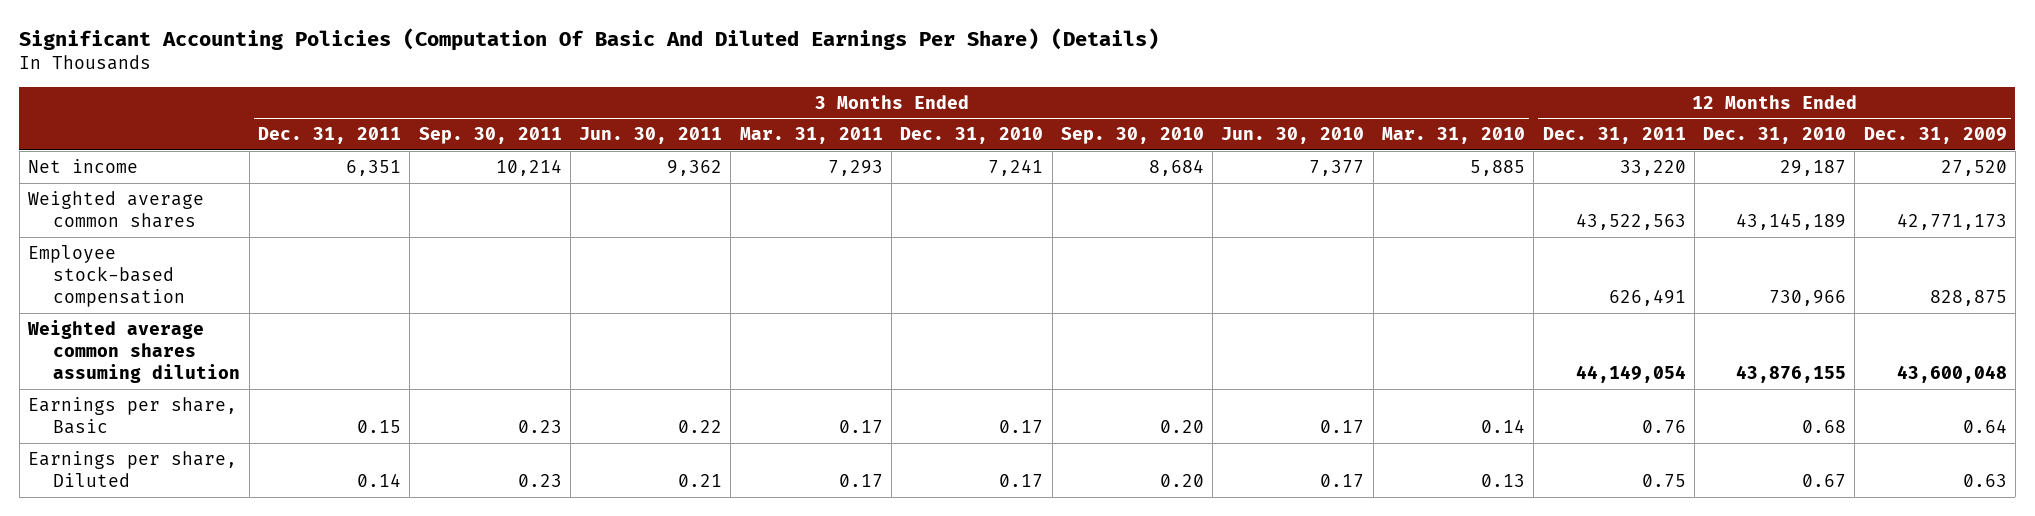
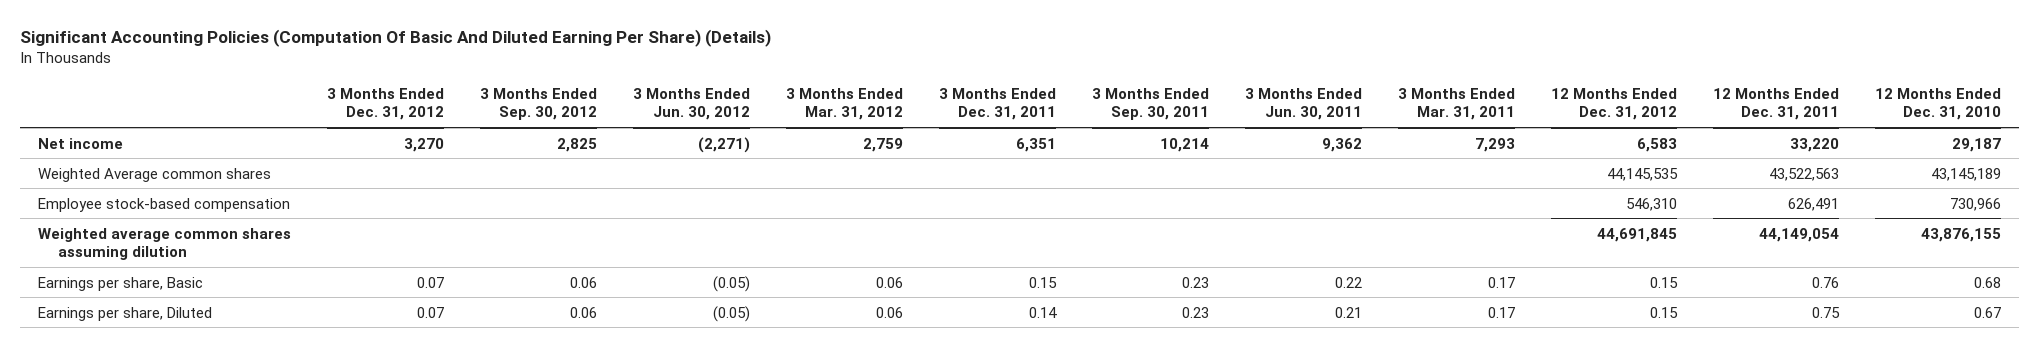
[19,28,1160,52] Significant Accounting Policies (Computation Of Basic And Diluted Earnings Per Share) (Details) -> [19,28,771,47] Significant Accounting Policies (Computation Of Basic And Diluted Earning Per Share) (Details)
[900,127,1044,145] Dec. 31, 2010 -> none
[1060,127,1204,145] Sep. 30, 2010 -> none
[1221,127,1365,145] Jun. 30, 2010 -> none
[1382,127,1526,145] Mar. 31, 2010 -> none
[1863,127,2007,145] Dec. 31, 2009 -> none
none -> [326,87,444,121] 3 Months Ended Dec. 31, 2012
none -> [479,87,597,121] 3 Months Ended Sep. 30, 2012
none -> [632,87,750,121] 3 Months Ended Jun. 30, 2012
none -> [785,87,903,121] 3 Months Ended Mar. 31, 2012
none -> [1550,87,1677,121] 12 Months Ended Dec. 31, 2012
[28,190,205,228] Weighted average common shares -> [37,167,271,182] Weighted Average common shares

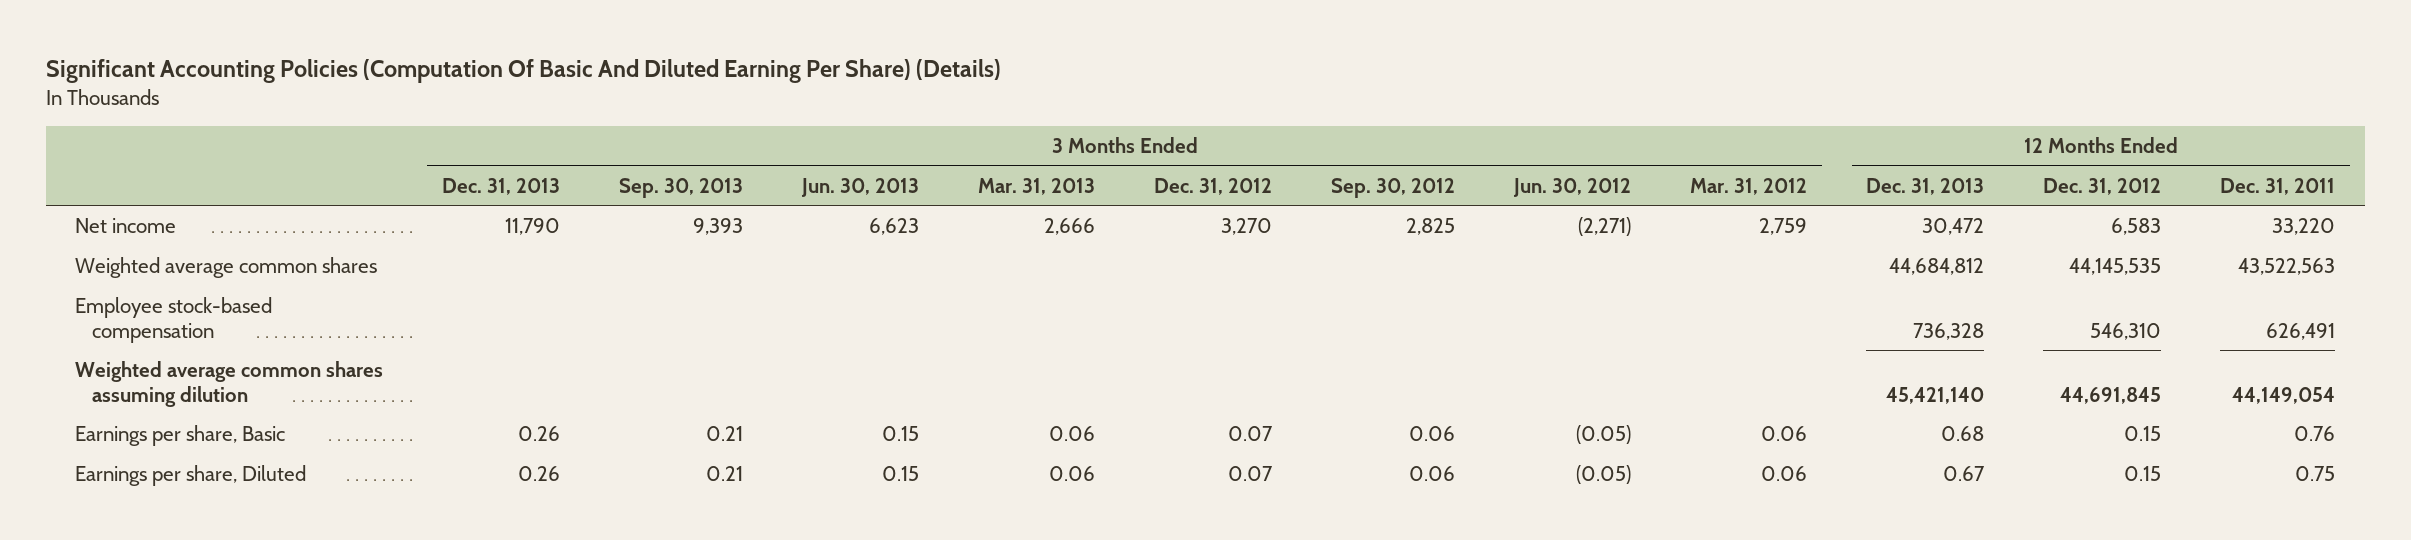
[938,87,1056,121] 3 Months Ended Dec. 31, 2011 -> none
[1091,87,1209,121] 3 Months Ended Sep. 30, 2011 -> none
[1244,87,1362,121] 3 Months Ended Jun. 30, 2011 -> none
[1397,87,1515,121] 3 Months Ended Mar. 31, 2011 -> none
[1874,87,2001,121] 12 Months Ended Dec. 31, 2010 -> none
none -> [442,177,561,195] Dec. 31, 2013
none -> [619,177,744,198] Sep. 30, 2013
none -> [801,177,920,197] Jun. 30, 2013
none -> [978,177,1096,195] Mar. 31, 2013
none -> [1866,177,1985,195] Dec. 31, 2013
[37,167,271,182] Weighted Average common shares -> [75,257,378,279] Weighted average common shares

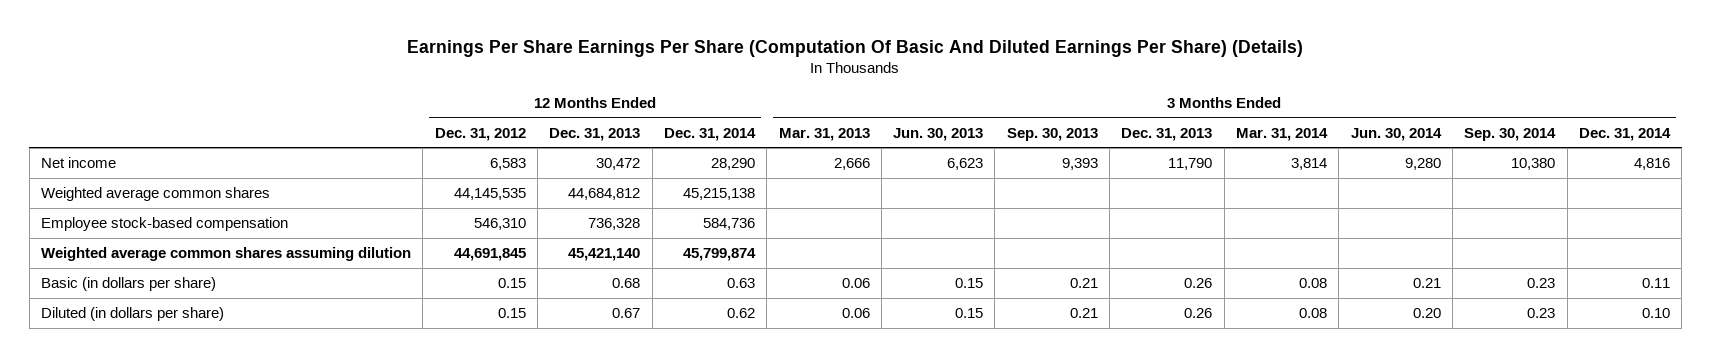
[45,59,1001,84] Significant Accounting Policies (Computation Of Basic And Diluted Earning Per Share) (Details) -> [407,39,1304,57] Earnings Per Share Earnings Per Share (Computation Of Basic And Diluted Earnings Per Share) (Details)
[1154,177,1273,195] Dec. 31, 2012 -> none
[1331,177,1456,198] Sep. 30, 2012 -> none
[1513,177,1632,197] Jun. 30, 2012 -> none
[1690,177,1808,195] Mar. 31, 2012 -> none
[2220,177,2336,195] Dec. 31, 2011 -> none
none -> [663,127,756,141] Dec. 31, 2014
none -> [1235,127,1328,141] Mar. 31, 2014
none -> [1350,127,1442,141] Jun. 30, 2014
none -> [1464,127,1557,141] Sep. 30, 2014
none -> [1578,127,1671,141] Dec. 31, 2014
[75,425,286,447] Earnings per share, Basic -> [41,277,217,292] Basic (in dollars per share)
[75,465,307,487] Earnings per share, Diluted -> [41,307,225,322] Diluted (in dollars per share)

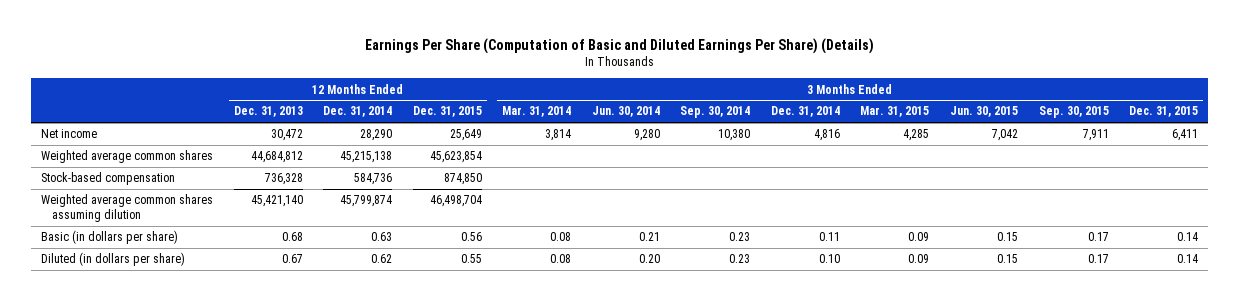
[407,39,1304,57] Earnings Per Share Earnings Per Share (Computation Of Basic And Diluted Earnings Per Share) (Details) -> [364,37,874,54] Earnings Per Share (Computation of Basic and Diluted Earnings Per Share) (Details)
[434,127,526,141] Dec. 31, 2012 -> none
[778,127,870,141] Mar. 31, 2013 -> none
[893,127,984,141] Jun. 30, 2013 -> none
[1006,127,1098,141] Sep. 30, 2013 -> none
[1121,127,1213,141] Dec. 31, 2013 -> none
none -> [412,106,482,118] Dec. 31, 2015
none -> [860,106,930,118] Mar. 31, 2015
none -> [950,106,1019,118] Jun. 30, 2015
none -> [1038,106,1109,119] Sep. 30, 2015
none -> [1129,106,1199,118] Dec. 31, 2015
[41,217,289,232] Employee stock-based compensation -> [41,172,176,186] Stock-based compensation

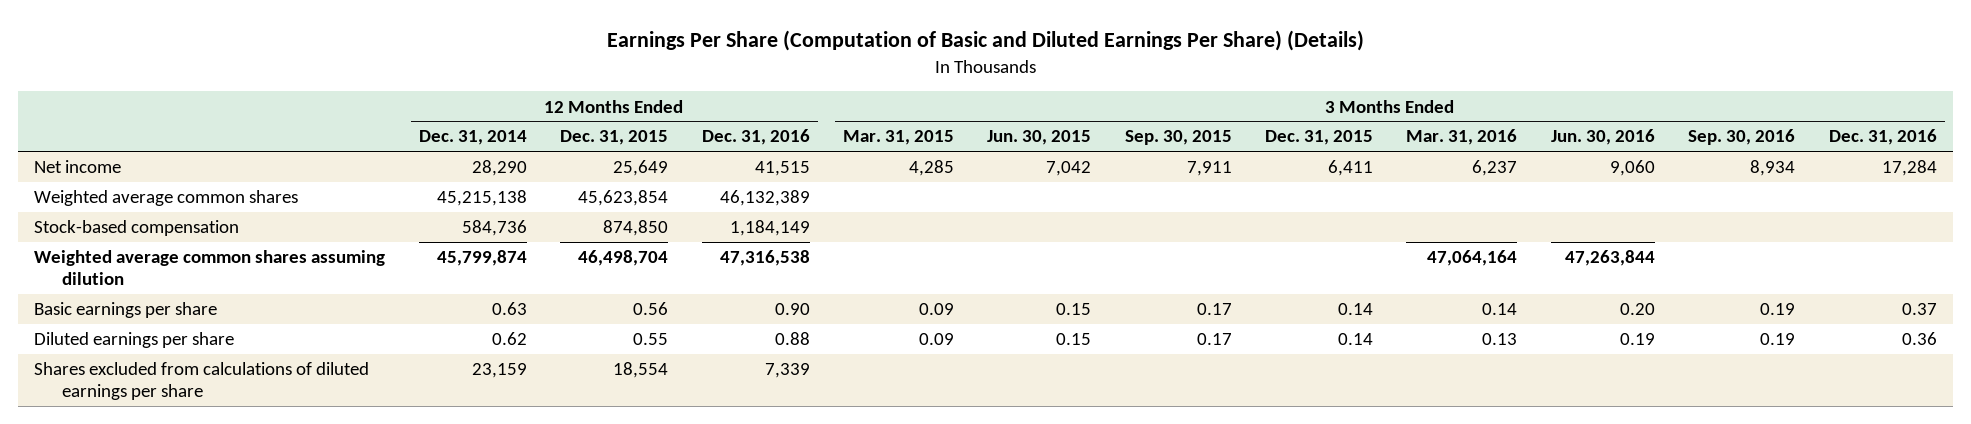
[233,106,303,118] Dec. 31, 2013 -> none
[502,106,572,118] Mar. 31, 2014 -> none
[591,106,660,118] Jun. 30, 2014 -> none
[680,106,751,119] Sep. 30, 2014 -> none
[770,106,840,118] Dec. 31, 2014 -> none
none -> [701,129,810,146] Dec. 31, 2016
none -> [1406,129,1518,146] Mar. 31, 2016
none -> [1550,129,1655,146] Jun. 30, 2016
none -> [1688,129,1796,146] Sep. 30, 2016
none -> [1828,129,1937,146] Dec. 31, 2016
[41,230,179,245] Basic (in dollars per share) -> [34,302,218,319] Basic earnings per share
[41,252,186,267] Diluted (in dollars per share) -> [34,332,235,349] Diluted earnings per share
none -> [34,362,370,401] Shares excluded from calculations of diluted earnings per share

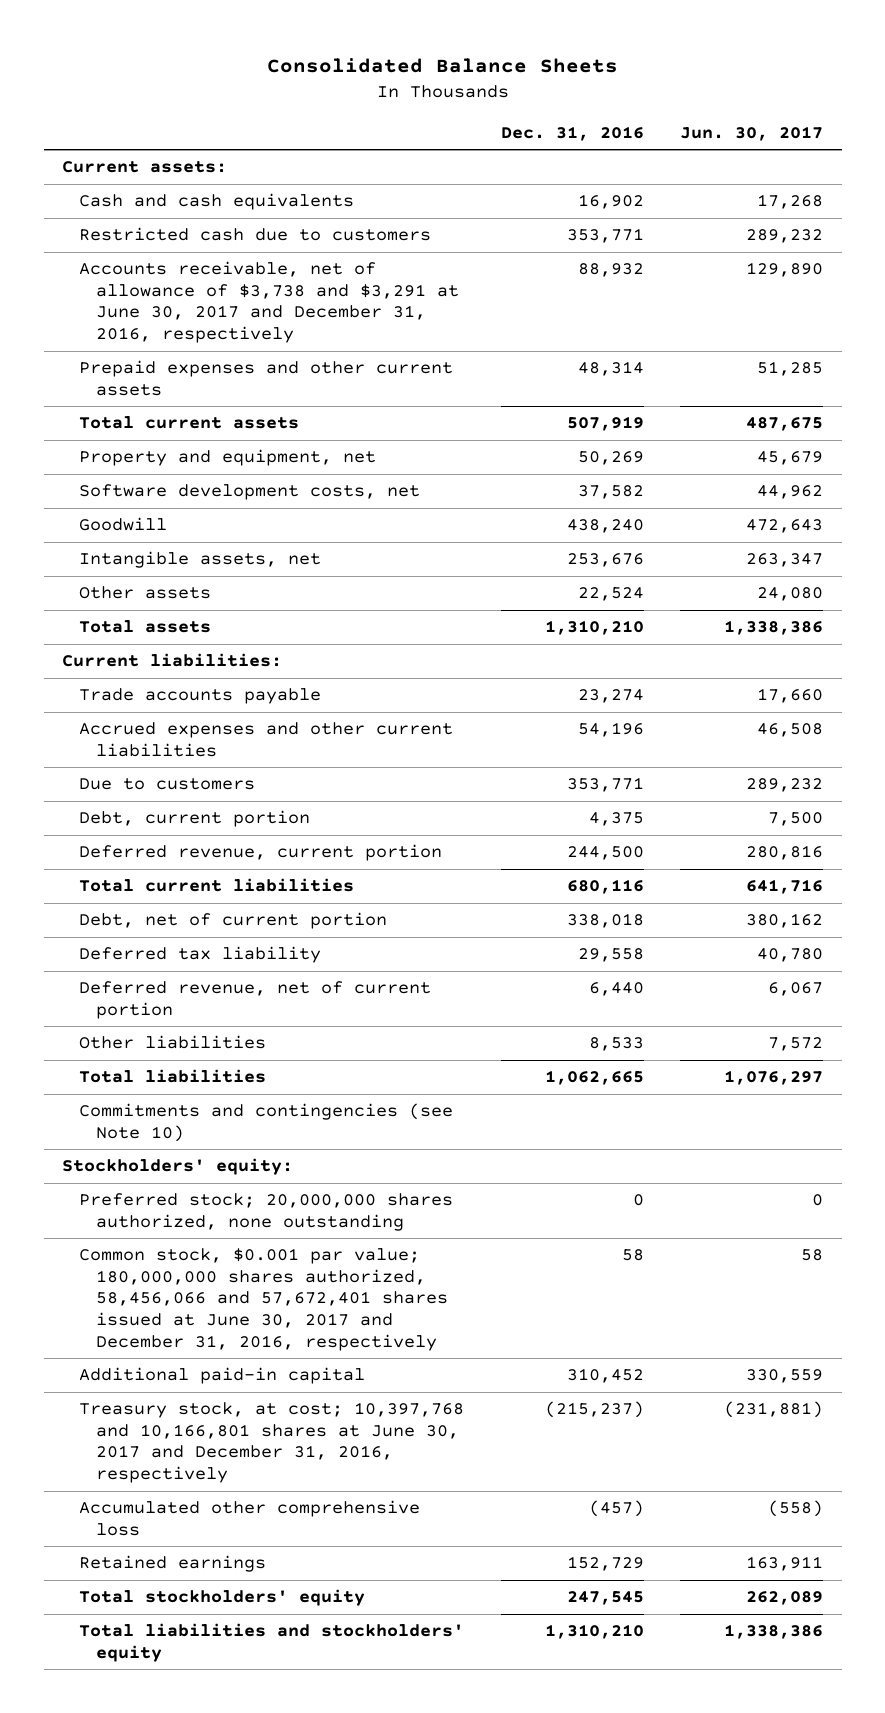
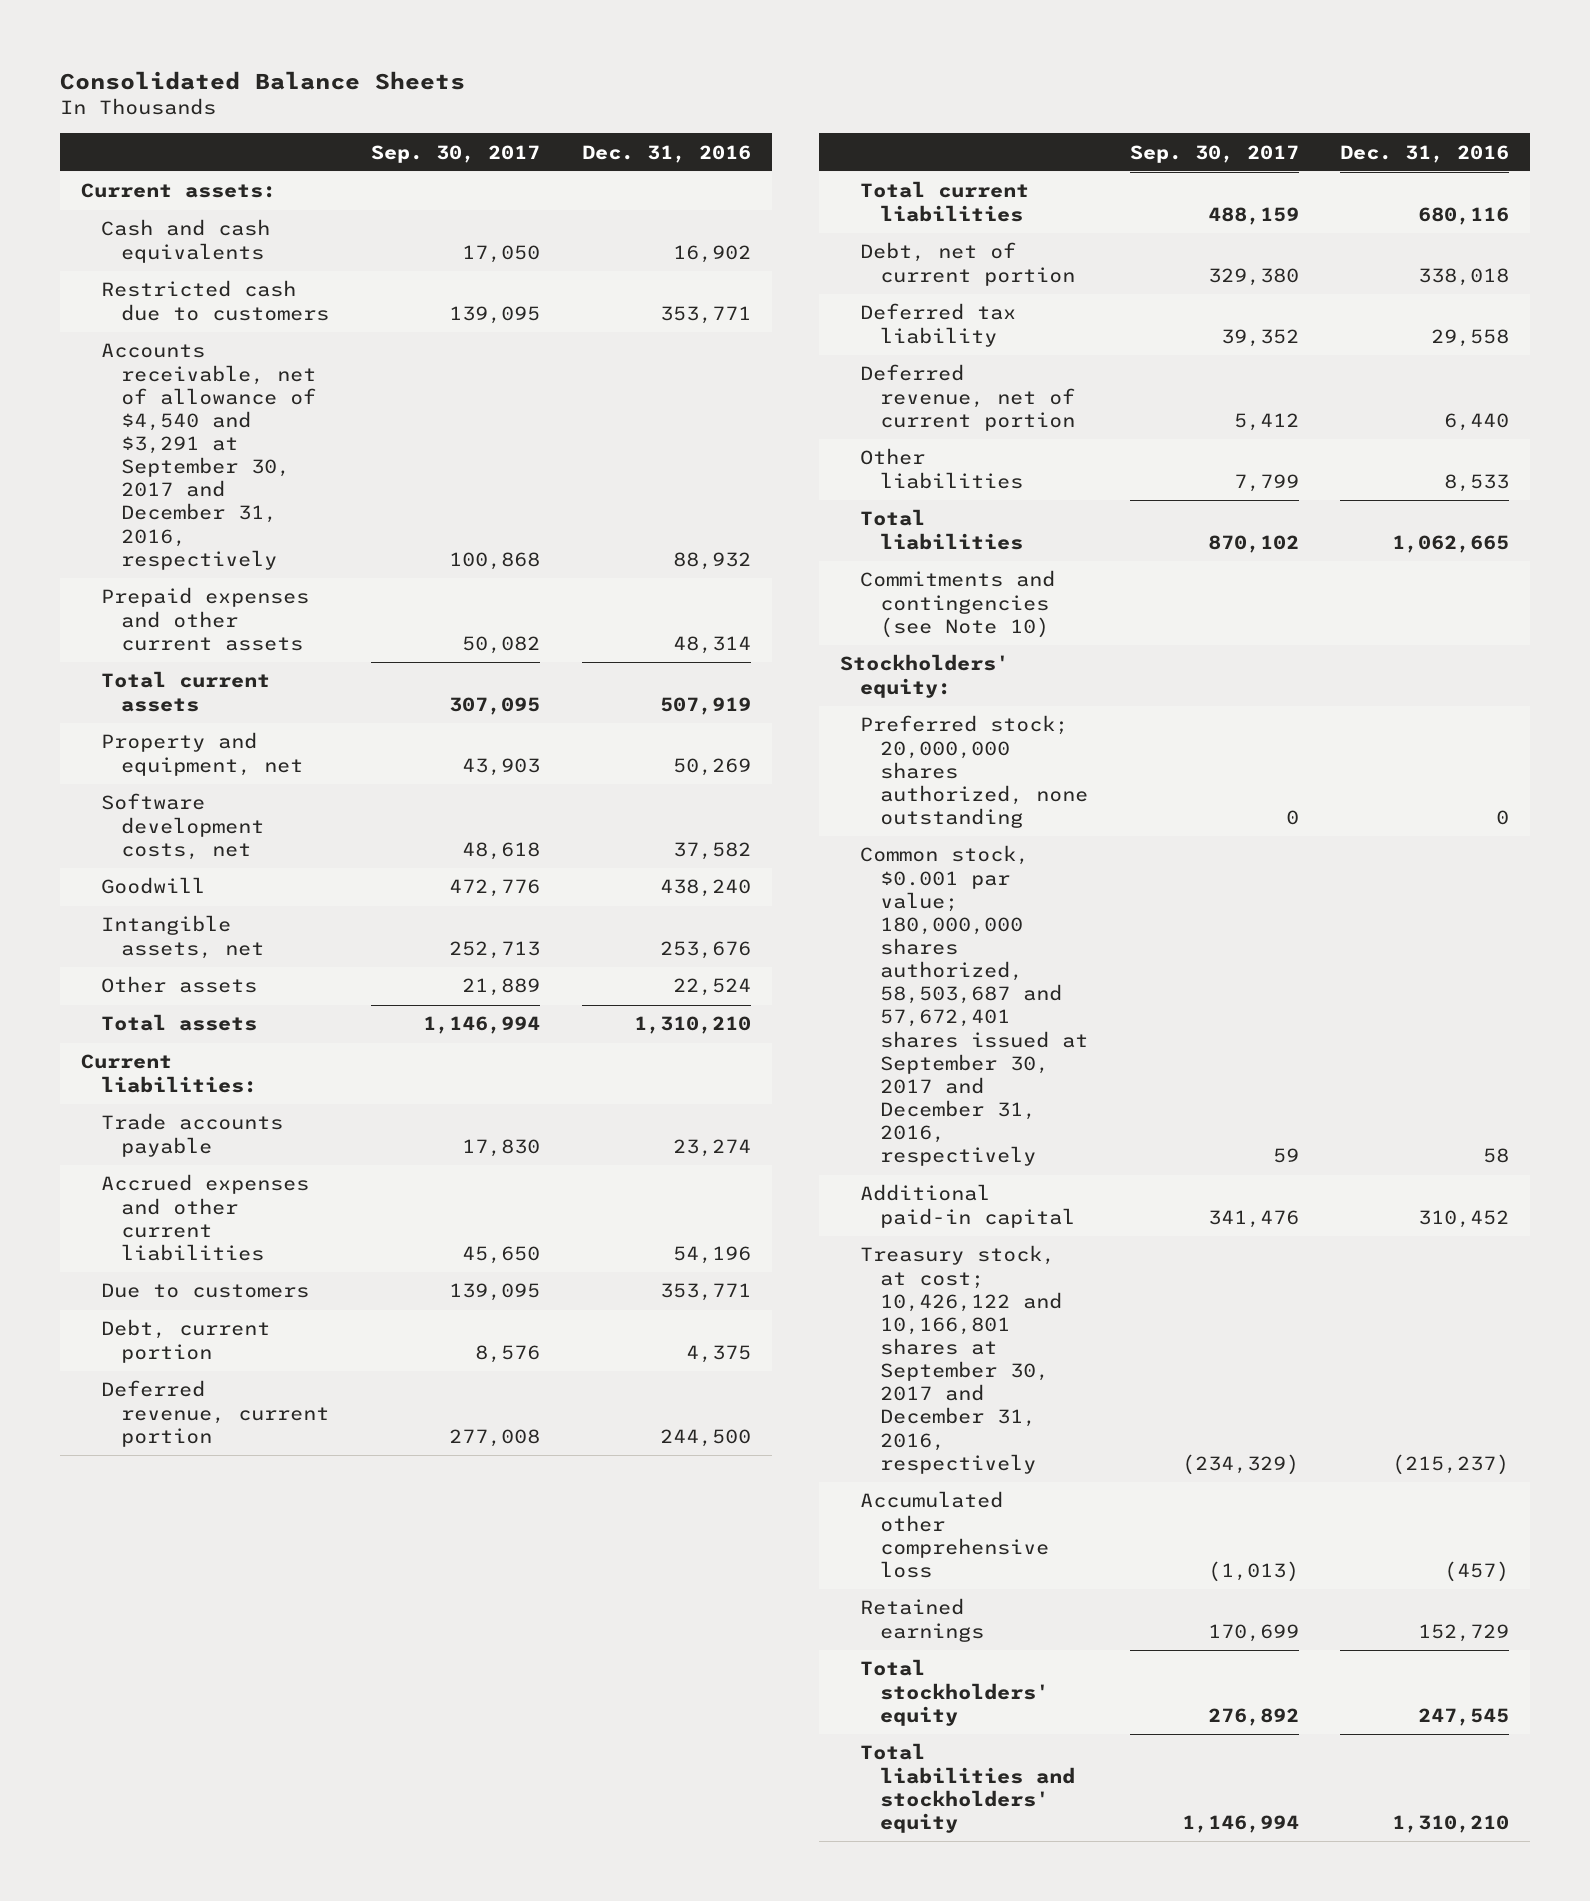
[680,125,824,141] Jun. 30, 2017 -> none
none -> [370,144,540,163] Sep. 30, 2017
[79,261,460,343] Accounts receivable, net of allowance of $3,738 and $3,291 at June 30, 2017 and December 31, 2016, respectively -> [100,343,316,570] Accounts receivable, net of allowance of $4,540 and $3,291 at September 30, 2017 and December 31, 2016, respectively
[79,1248,449,1351] Common stock, $0.001 par value; 180,000,000 shares authorized, 58,456,066 and 57,672,401 shares issued at June 30, 2017 and December 31, 2016, respectively -> [859,845,1088,1167] Common stock, $0.001 par value; 180,000,000 shares authorized, 58,503,687 and 57,672,401 shares issued at September 30, 2017 and December 31, 2016, respectively
[79,1402,465,1483] Treasury stock, at cost; 10,397,768 and 10,166,801 shares at June 30, 2017 and December 31, 2016, respectively -> [859,1245,1062,1474] Treasury stock, at cost; 10,426,122 and 10,166,801 shares at September 30, 2017 and December 31, 2016, respectively

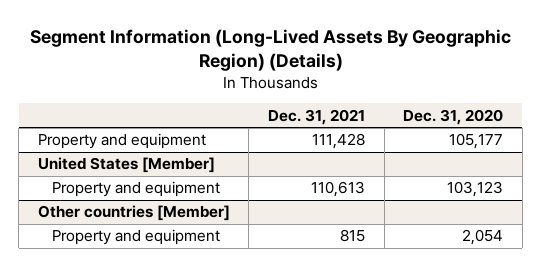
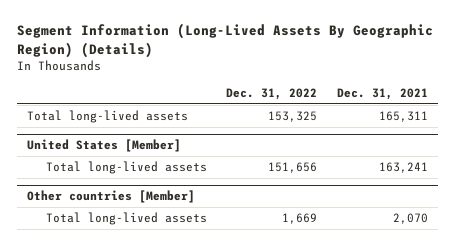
[403,108,504,125] Dec. 31, 2020 -> none
none -> [226,88,318,101] Dec. 31, 2022
[37,133,206,150] Property and equipment -> none
none -> [26,110,188,124] Total long-lived assets
[52,181,221,198] Property and equipment -> none
none -> [45,161,207,175] Total long-lived assets
[52,229,221,246] Property and equipment -> none
none -> [45,212,207,226] Total long-lived assets

